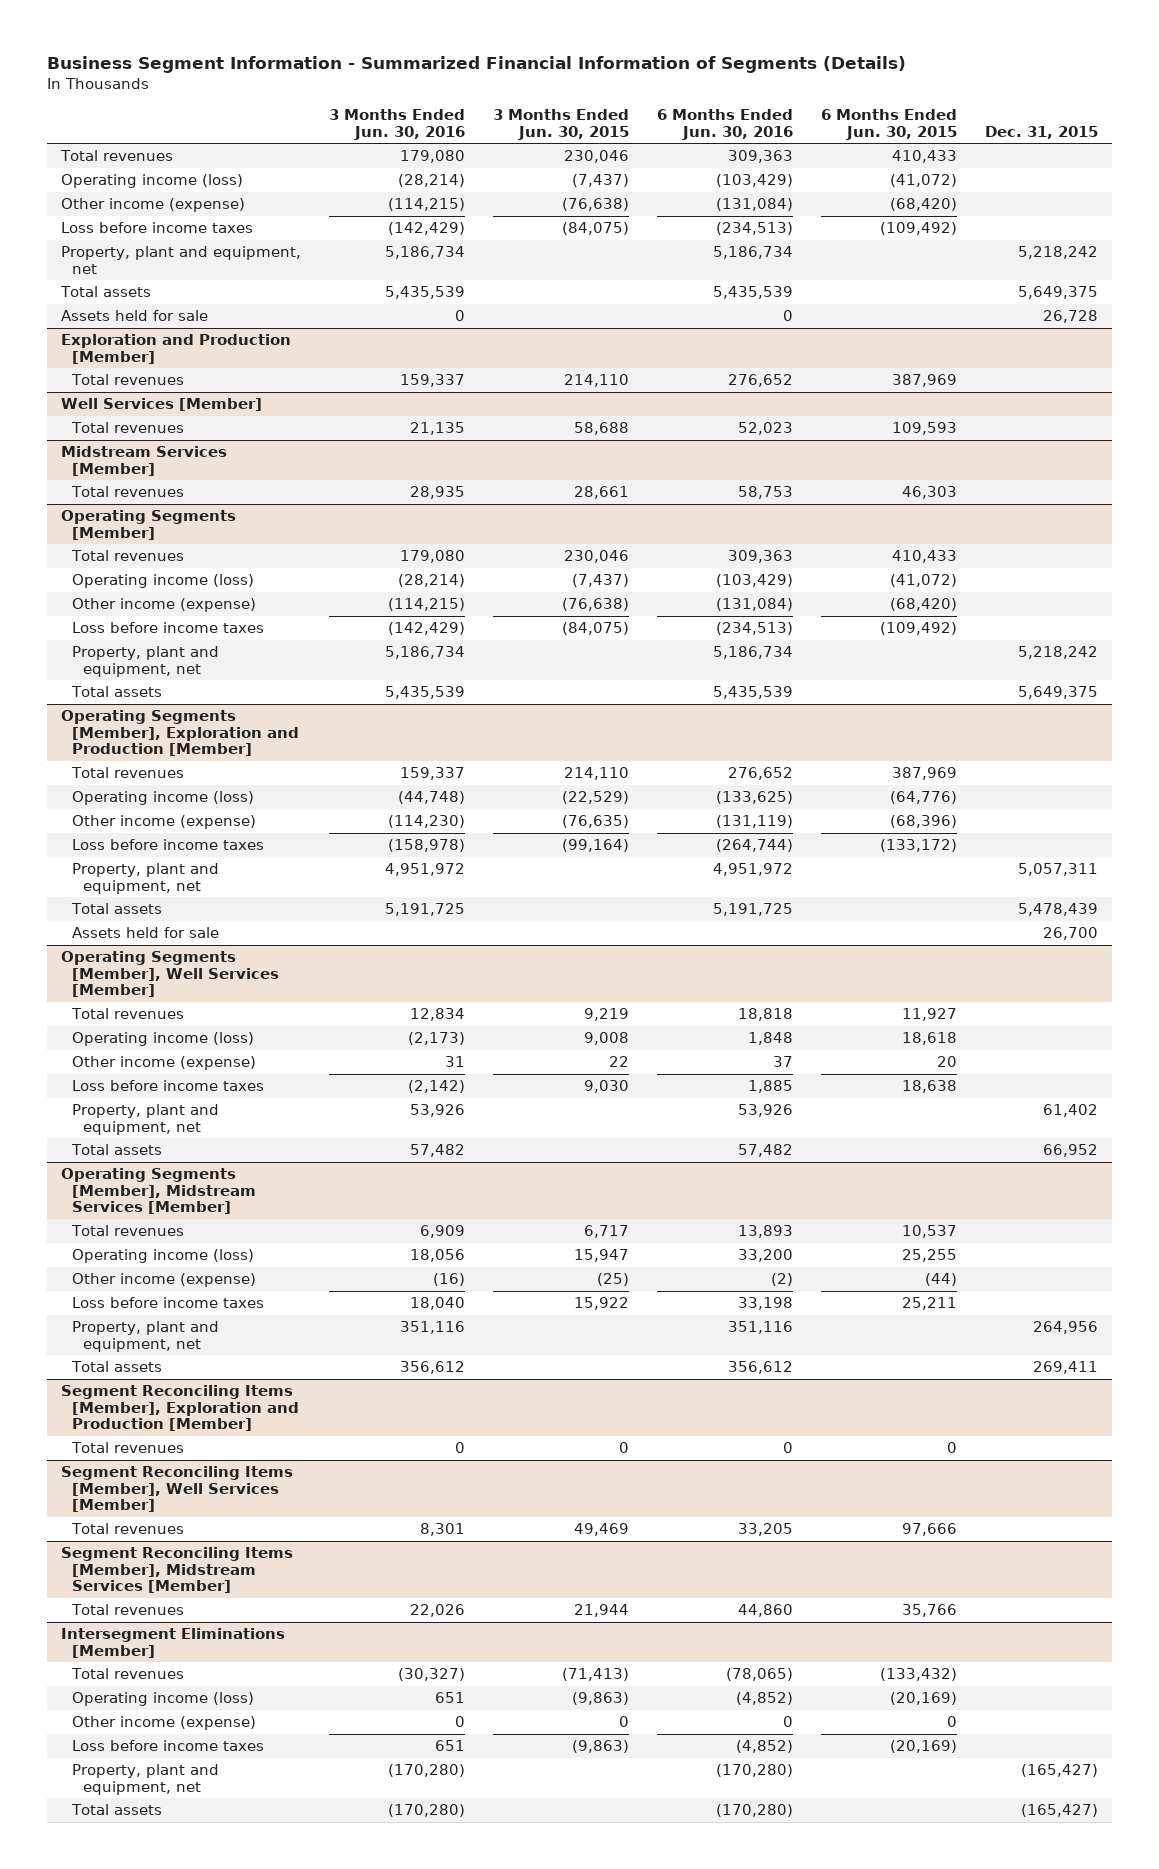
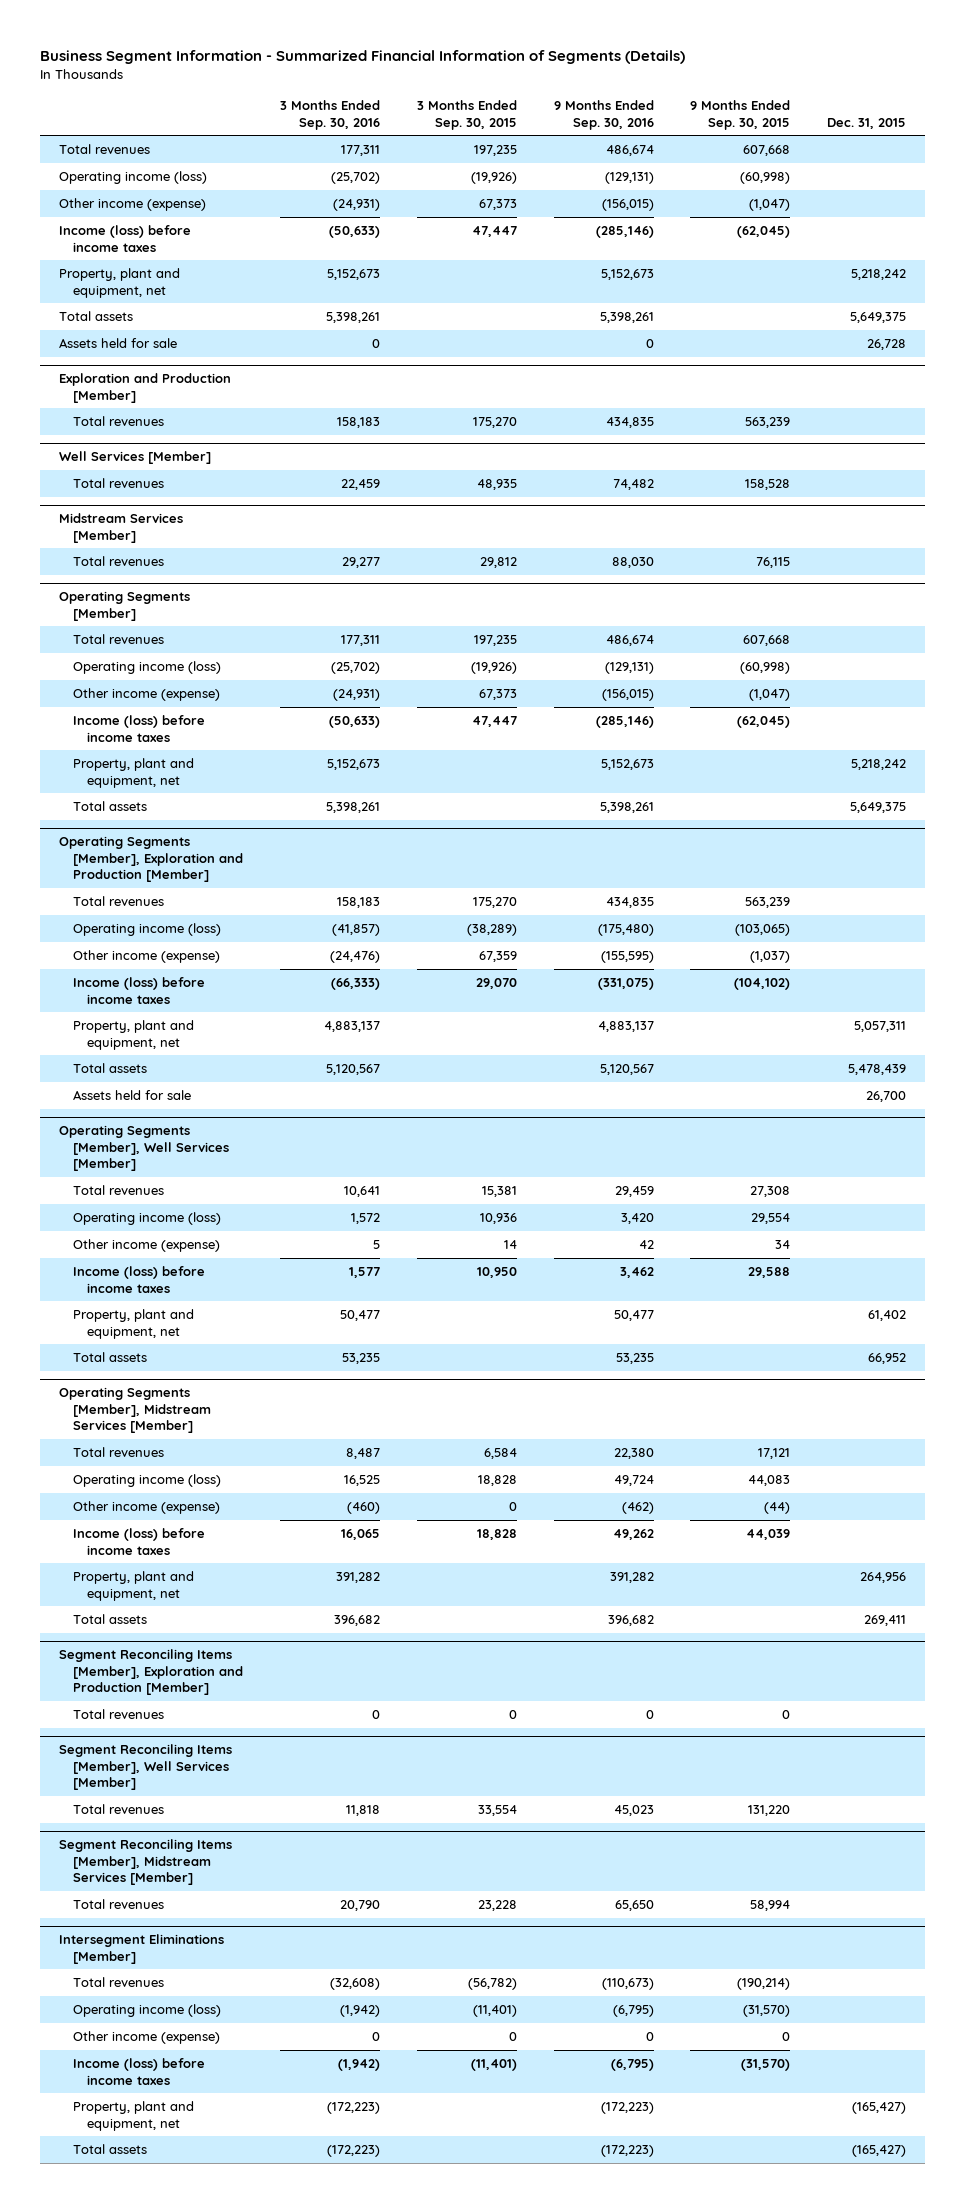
[328,109,465,140] 3 Months Ended Jun. 30, 2016 -> none
[492,109,629,140] 3 Months Ended Jun. 30, 2015 -> none
[656,109,793,140] 6 Months Ended Jun. 30, 2016 -> none
[820,109,957,140] 6 Months Ended Jun. 30, 2015 -> none
none -> [279,100,380,130] 3 Months Ended Sep. 30, 2016
none -> [416,100,517,130] 3 Months Ended Sep. 30, 2015
none -> [553,100,654,130] 9 Months Ended Sep. 30, 2016
none -> [690,100,791,130] 9 Months Ended Sep. 30, 2015
[61,222,254,234] Loss before income taxes -> [58,225,191,252] Income (loss) before income taxes
[71,622,264,634] Loss before income taxes -> [73,715,206,742] Income (loss) before income taxes
[71,839,264,851] Loss before income taxes -> [73,977,206,1004] Income (loss) before income taxes
[71,1080,264,1092] Loss before income taxes -> [73,1266,206,1293] Income (loss) before income taxes
[71,1297,264,1309] Loss before income taxes -> [73,1528,206,1555] Income (loss) before income taxes
[71,1740,264,1752] Loss before income taxes -> [73,2058,206,2085] Income (loss) before income taxes

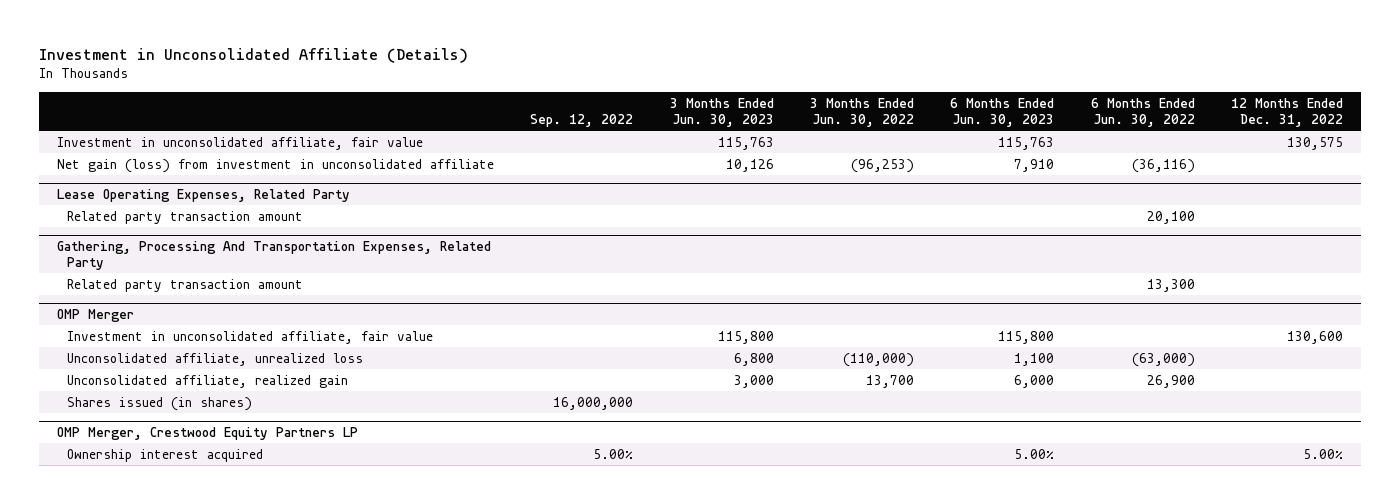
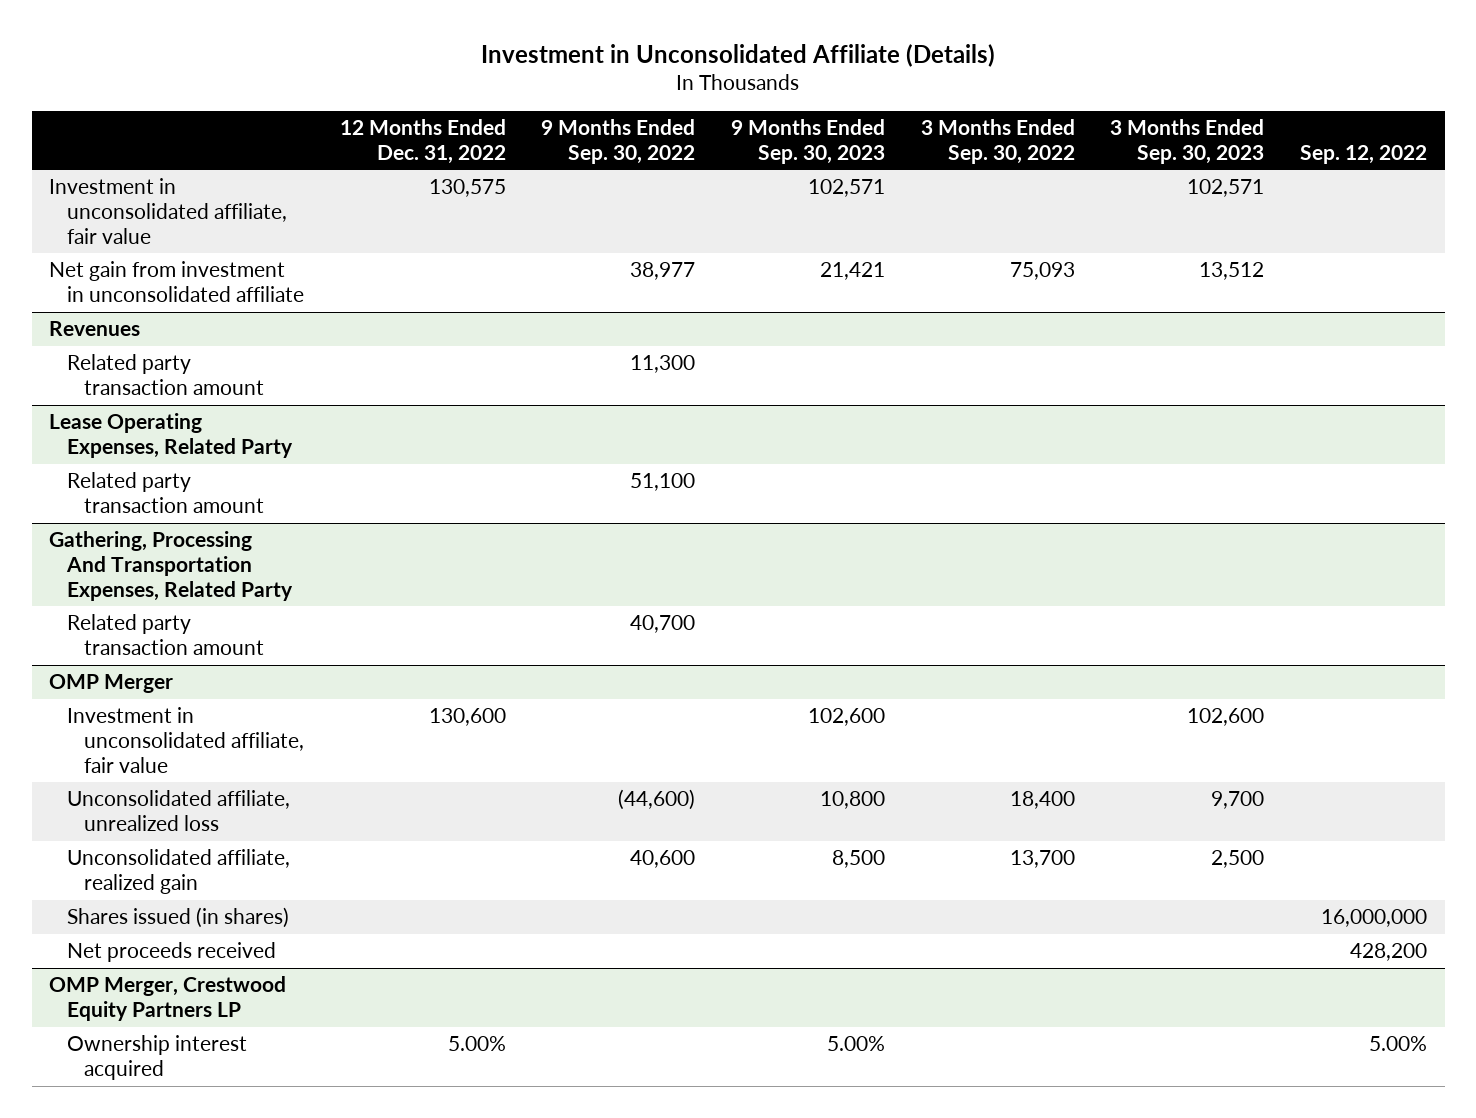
[669,97,774,128] 3 Months Ended Jun. 30, 2023 -> none
[809,97,914,128] 3 Months Ended Jun. 30, 2022 -> none
[950,97,1055,128] 6 Months Ended Jun. 30, 2023 -> none
[1090,97,1195,128] 6 Months Ended Jun. 30, 2022 -> none
none -> [541,118,696,164] 9 Months Ended Sep. 30, 2022
none -> [730,118,885,164] 9 Months Ended Sep. 30, 2023
none -> [920,118,1075,164] 3 Months Ended Sep. 30, 2022
none -> [1110,118,1265,164] 3 Months Ended Sep. 30, 2023
[56,158,494,173] Net gain (loss) from investment in unconsolidated affiliate -> [49,261,304,303] Net gain from investment in unconsolidated affiliate
none -> [49,321,141,337] Revenues
none -> [66,354,264,396] Related party transaction amount
none -> [66,942,276,963] Net proceeds received

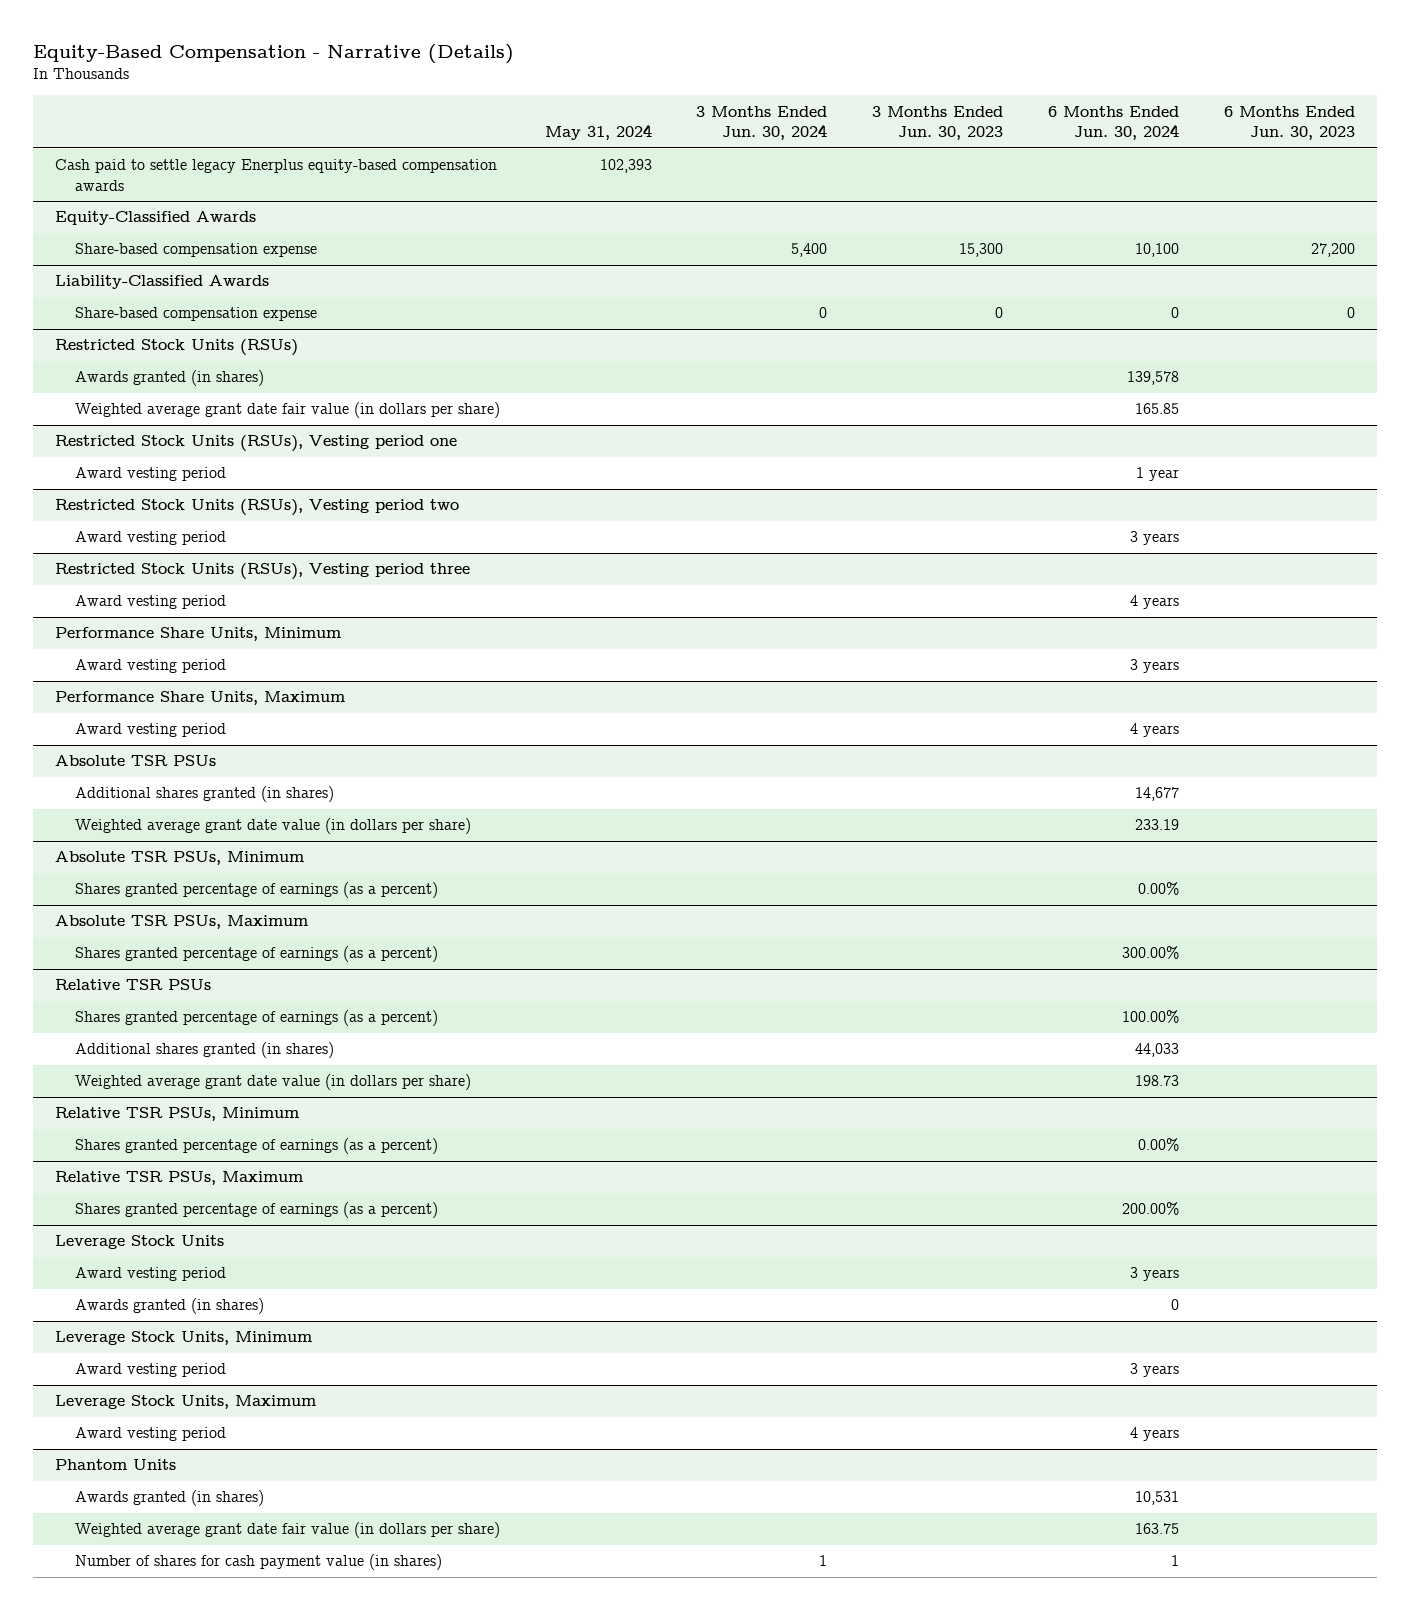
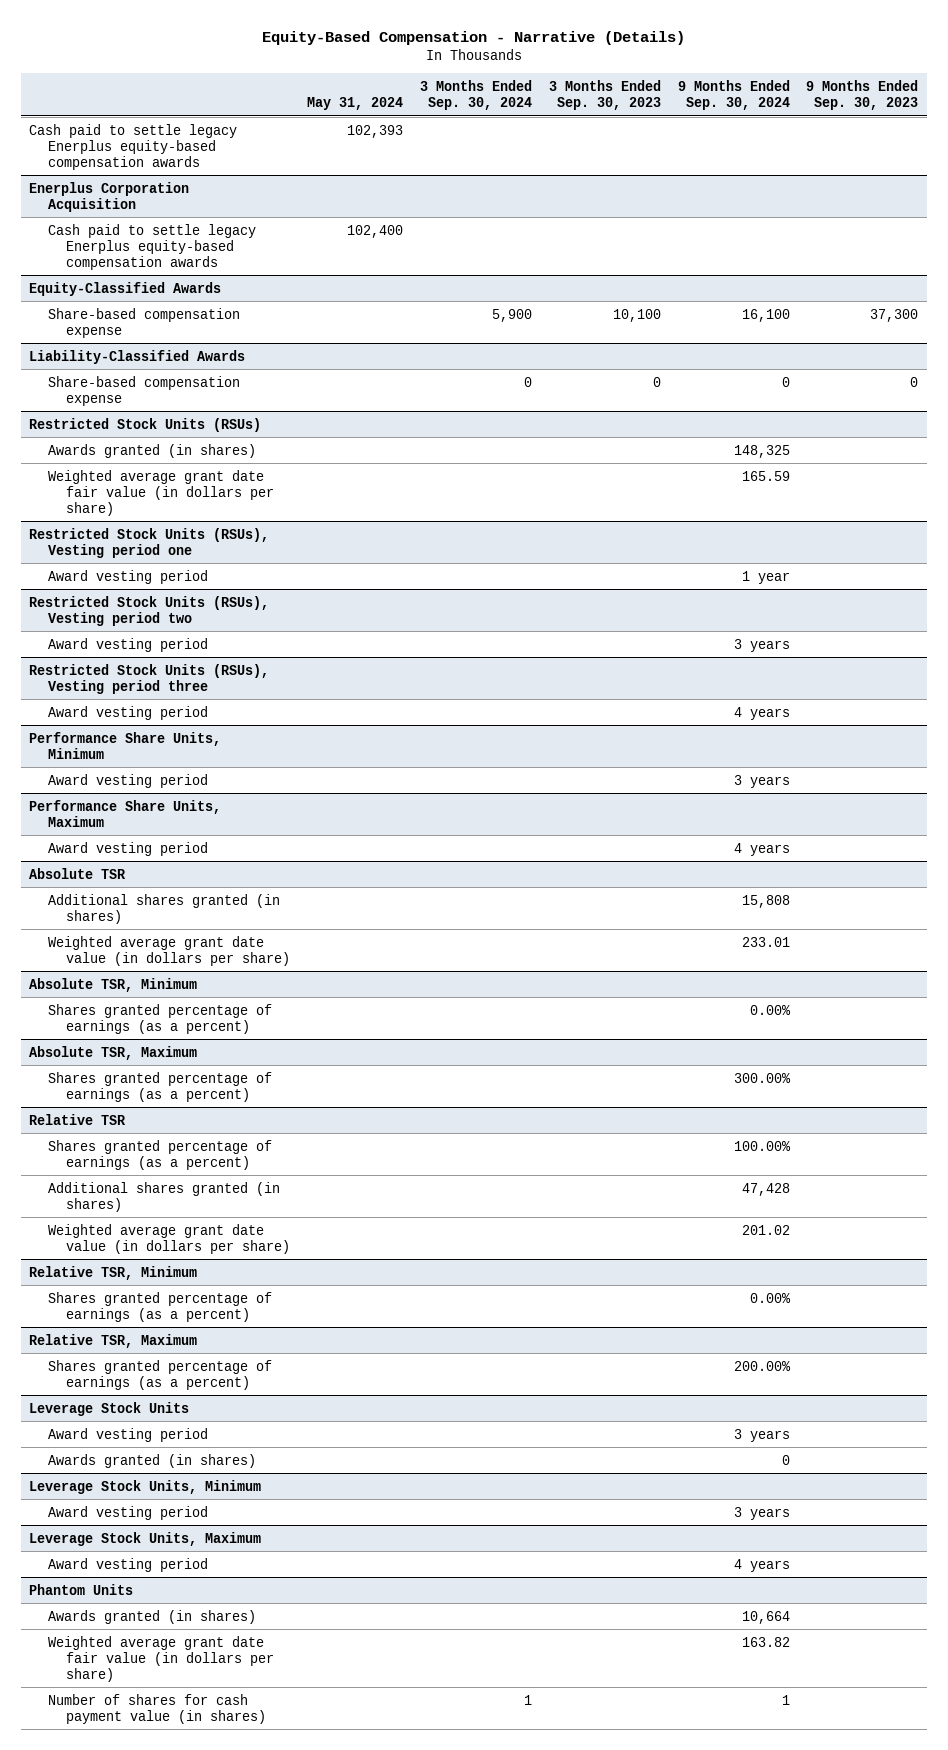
[696,105,828,141] 3 Months Ended Jun. 30, 2024 -> none
[872,105,1004,141] 3 Months Ended Jun. 30, 2023 -> none
[1047,105,1179,141] 6 Months Ended Jun. 30, 2024 -> none
[1223,105,1355,141] 6 Months Ended Jun. 30, 2023 -> none
none -> [419,79,532,110] 3 Months Ended Sep. 30, 2024
none -> [548,79,661,110] 3 Months Ended Sep. 30, 2023
none -> [677,79,790,110] 9 Months Ended Sep. 30, 2024
none -> [806,79,919,110] 9 Months Ended Sep. 30, 2023
none -> [29,181,190,212] Enerplus Corporation Acquisition
none -> [47,223,256,270] Cash paid to settle legacy Enerplus equity-based compensation awards
[55,755,217,767] Absolute TSR PSUs -> [29,867,127,879] Absolute TSR
[55,851,305,866] Absolute TSR PSUs, Minimum -> [29,977,198,992] Absolute TSR, Minimum
[55,915,309,930] Absolute TSR PSUs, Maximum -> [29,1045,198,1060] Absolute TSR, Maximum
[55,979,212,991] Relative TSR PSUs -> [29,1113,127,1125] Relative TSR
[55,1107,300,1122] Relative TSR PSUs, Minimum -> [29,1265,198,1280] Relative TSR, Minimum
[55,1171,304,1186] Relative TSR PSUs, Maximum -> [29,1333,198,1348] Relative TSR, Maximum

